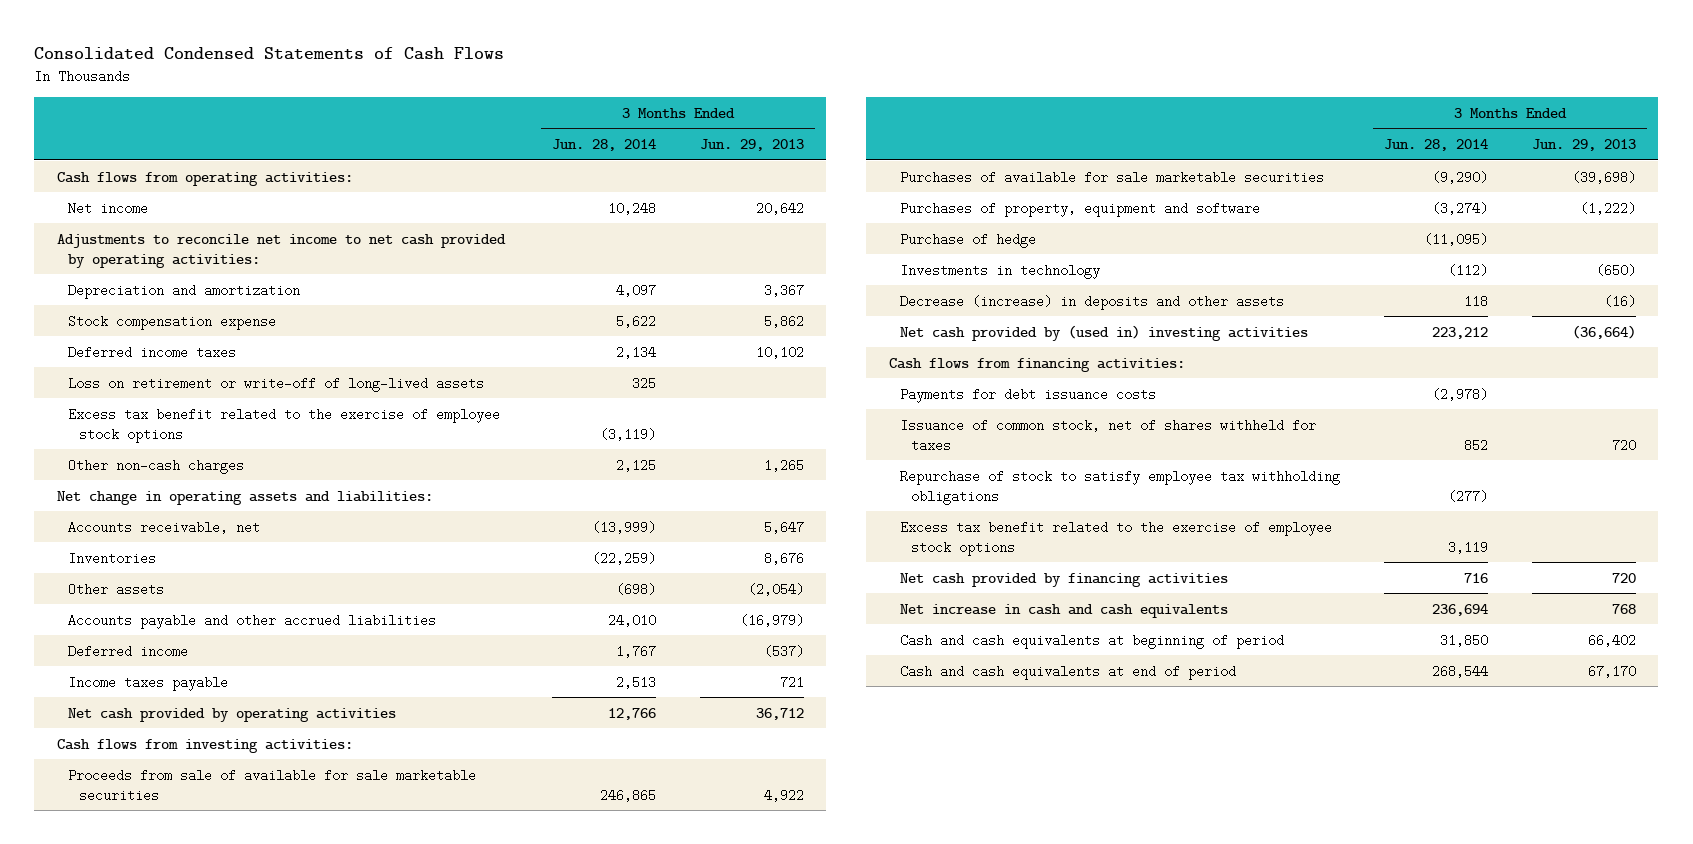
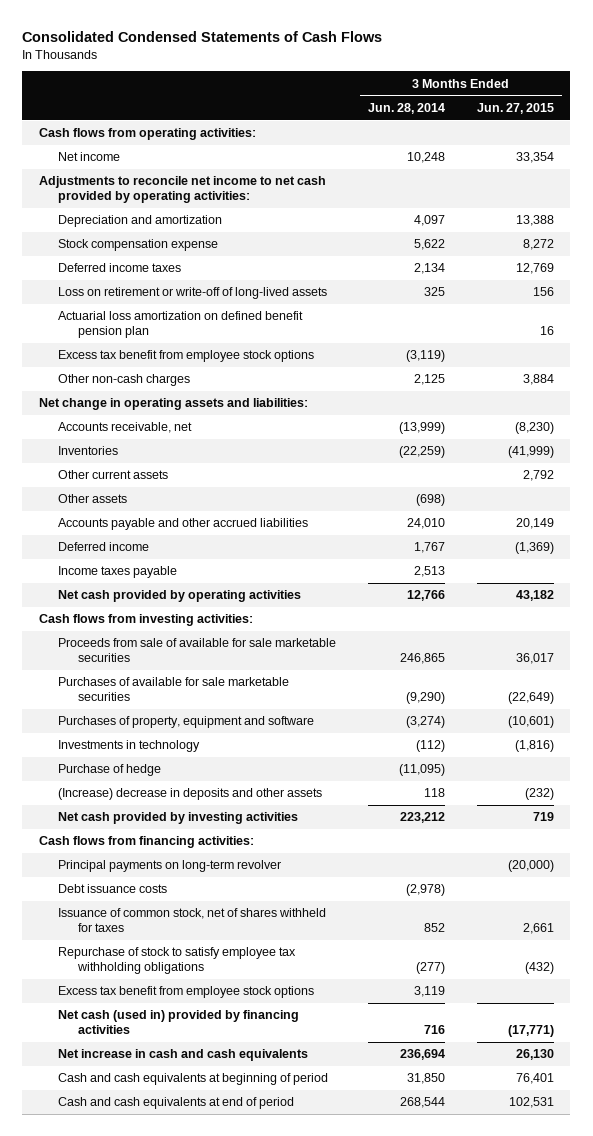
[700,138,805,151] Jun. 29, 2013 -> none
none -> [477,102,555,114] Jun. 27, 2015
none -> [58,311,304,338] Actuarial loss amortization on defined benefit pension plan
[67,407,500,443] Excess tax benefit related to the exercise of employee stock options -> [58,350,315,363] Excess tax benefit from employee stock options
none -> [58,470,169,480] Other current assets
[899,232,1036,248] Purchase of hedge -> [58,764,162,777] Purchase of hedge
[899,294,1284,310] Decrease (increase) in deposits and other assets -> [58,788,323,801] (Increase) decrease in deposits and other assets
[899,324,1308,341] Net cash provided by (used in) investing activities -> [58,812,299,825] Net cash provided by investing activities
none -> [58,860,282,873] Principal payments on long-term revolver
[899,387,1156,403] Payments for debt issuance costs -> [58,884,168,894] Debt issuance costs
[899,520,1332,556] Excess tax benefit related to the exercise of employee stock options -> [58,986,315,999] Excess tax benefit from employee stock options
[899,572,1228,587] Net cash provided by financing activities -> [58,1010,300,1034] Net cash (used in) provided by financing activities

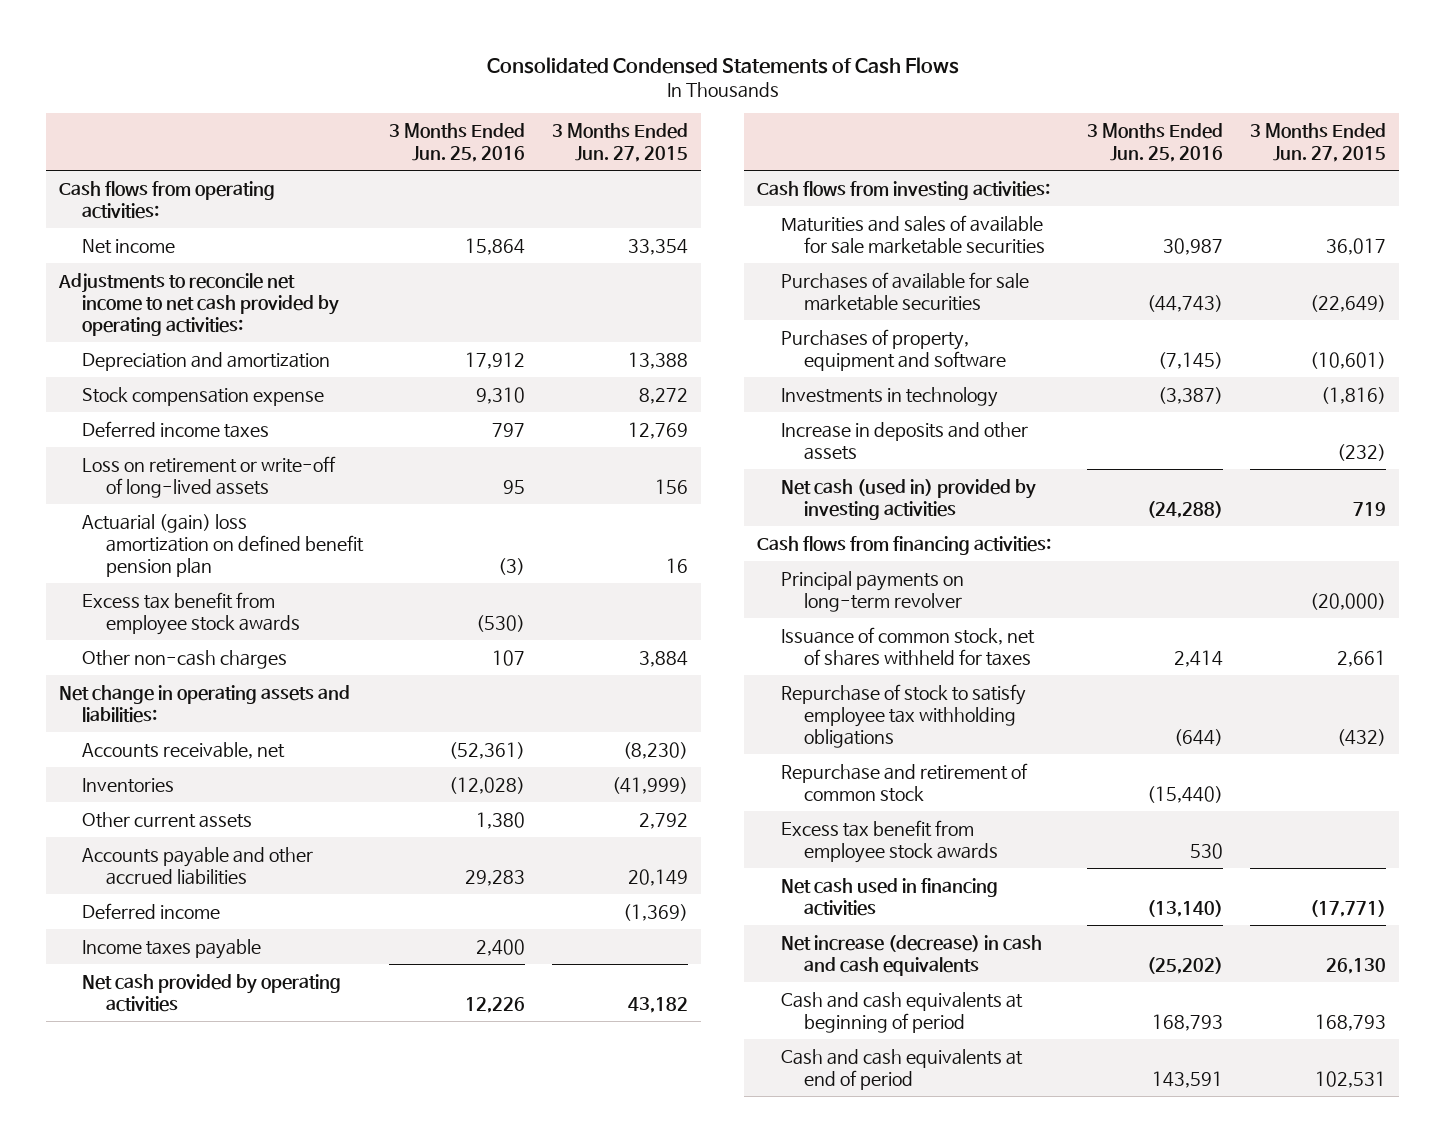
[368,102,446,114] Jun. 28, 2014 -> none
none -> [389,122,526,163] 3 Months Ended Jun. 25, 2016
[58,311,304,338] Actuarial loss amortization on defined benefit pension plan -> [82,513,364,577] Actuarial (gain) loss amortization on defined benefit pension plan
[58,350,315,363] Excess tax benefit from employee stock options -> [82,591,300,635] Excess tax benefit from employee stock awards
[58,494,128,504] Other assets -> none
[58,638,337,662] Proceeds from sale of available for sale marketable securities -> [780,214,1045,254] Maturities and sales of available for sale marketable securities
[58,764,162,777] Purchase of hedge -> none
[58,788,323,801] (Increase) decrease in deposits and other assets -> [780,421,1028,460] Increase in deposits and other assets
[58,812,299,825] Net cash provided by investing activities -> [780,478,1036,520] Net cash (used in) provided by investing activities
[58,884,168,894] Debt issuance costs -> none
none -> [780,762,1028,802] Repurchase and retirement of common stock
[58,986,315,999] Excess tax benefit from employee stock options -> [780,819,998,863] Excess tax benefit from employee stock awards
[58,1010,300,1034] Net cash (used in) provided by financing activities -> [780,877,998,916] Net cash used in financing activities
[58,1049,309,1062] Net increase in cash and cash equivalents -> [780,934,1042,976] Net increase (decrease) in cash and cash equivalents
[516,1073,555,1085] 76,401 -> [1314,1013,1386,1031] 168,793

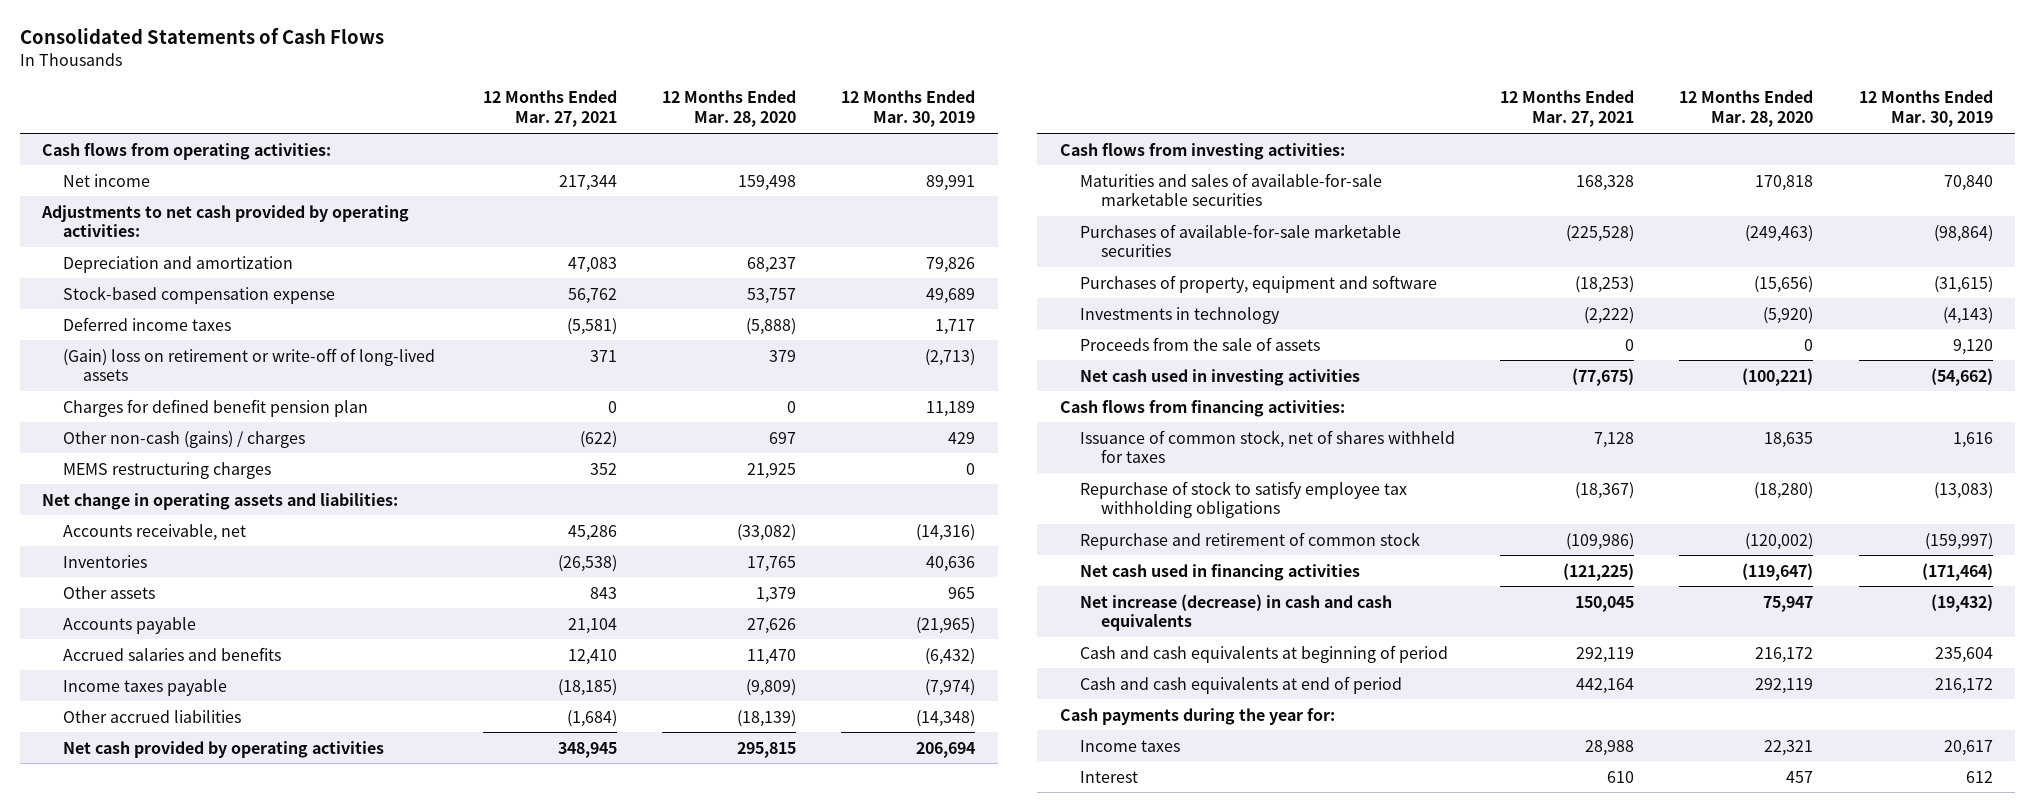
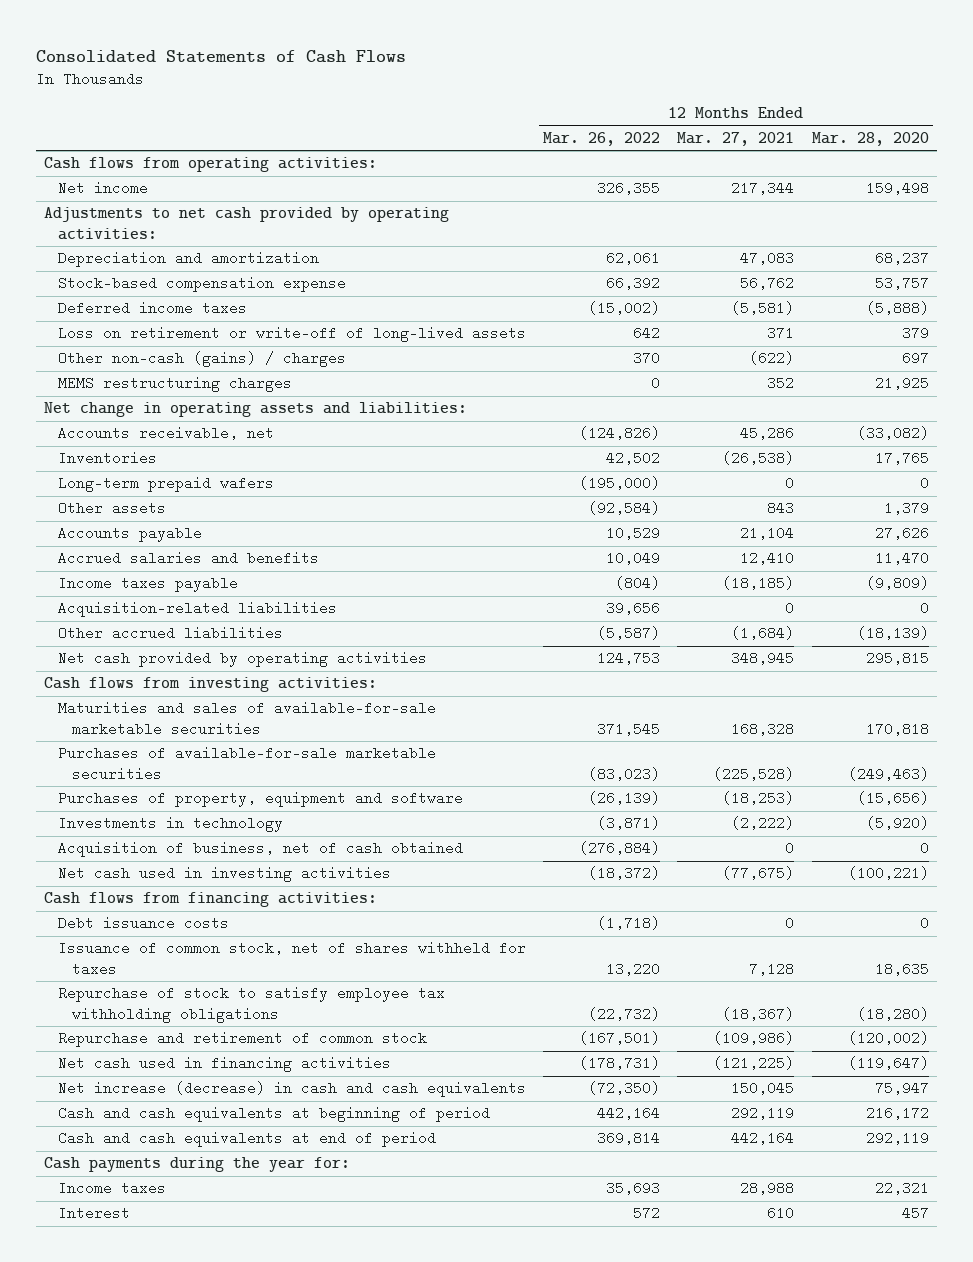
[840,90,975,128] 12 Months Ended Mar. 30, 2019 -> none
none -> [543,131,661,146] Mar. 26, 2022
[62,398,368,417] Charges for defined benefit pension plan -> none
[62,347,435,382] (Gain) loss on retirement or write-off of long-lived assets -> [58,326,527,343] Loss on retirement or write-off of long-lived assets
none -> [58,476,275,493] Long-term prepaid wafers
none -> [58,601,338,618] Acquisition-related liabilities
[1080,336,1321,351] Proceeds from the sale of assets -> none
none -> [58,841,464,858] Acquisition of business, net of cash obtained
none -> [58,916,230,931] Debt issuance costs

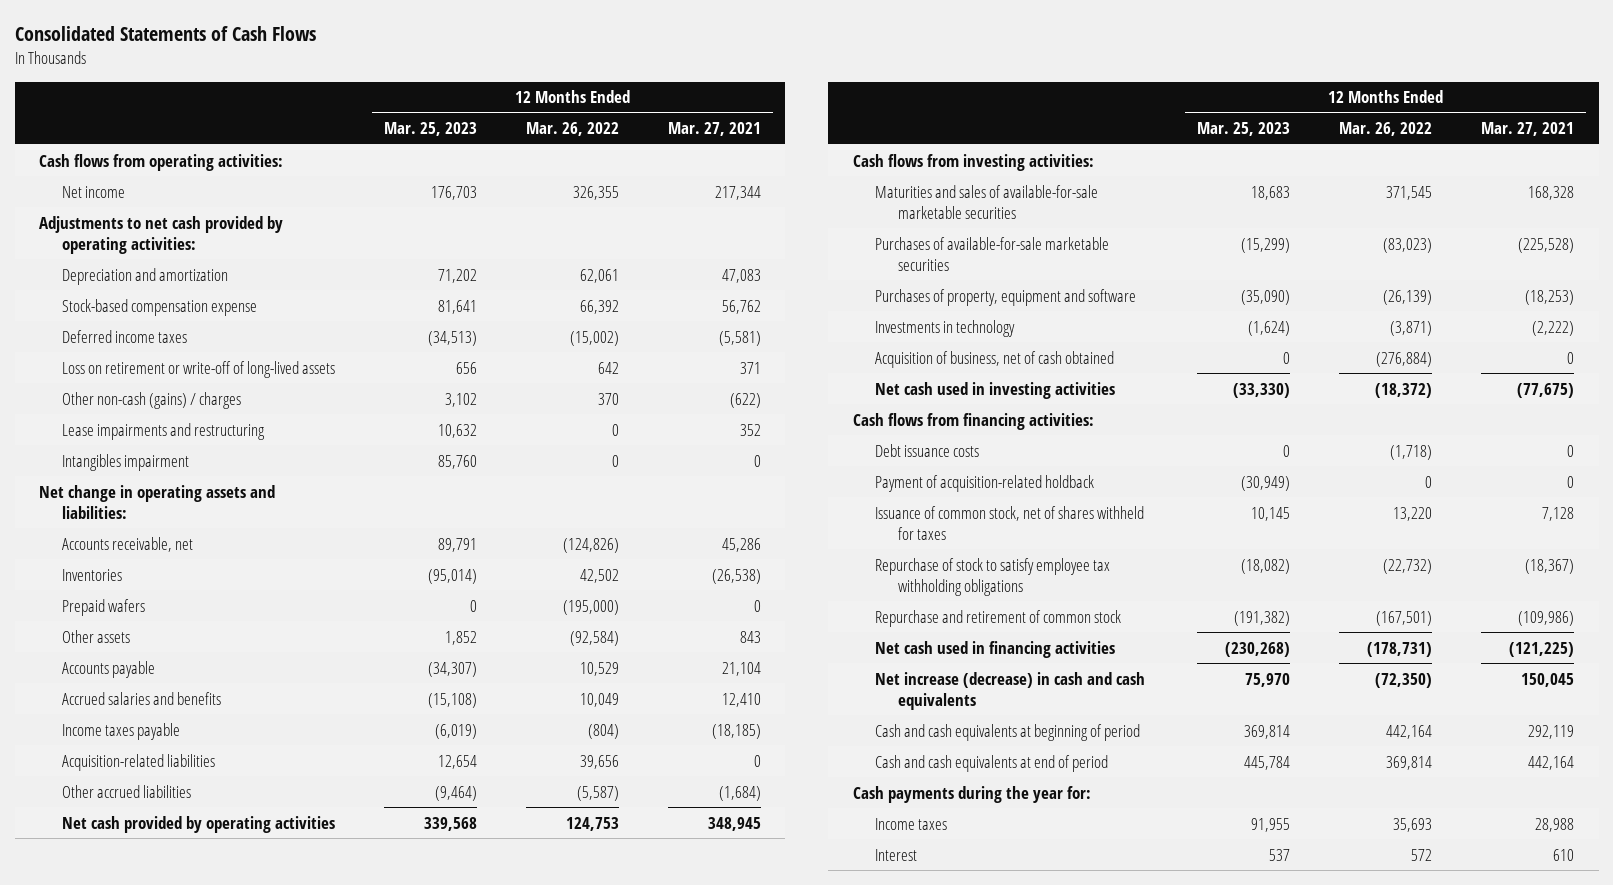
[811,131,929,146] Mar. 28, 2020 -> none
none -> [384,122,478,137] Mar. 25, 2023
[58,376,293,393] MEMS restructuring charges -> [62,422,266,440] Lease impairments and restructuring
none -> [62,453,190,471] Intangibles impairment
[58,476,275,493] Long-term prepaid wafers -> [62,598,146,616] Prepaid wafers
none -> [875,474,1095,492] Payment of acquisition-related holdback

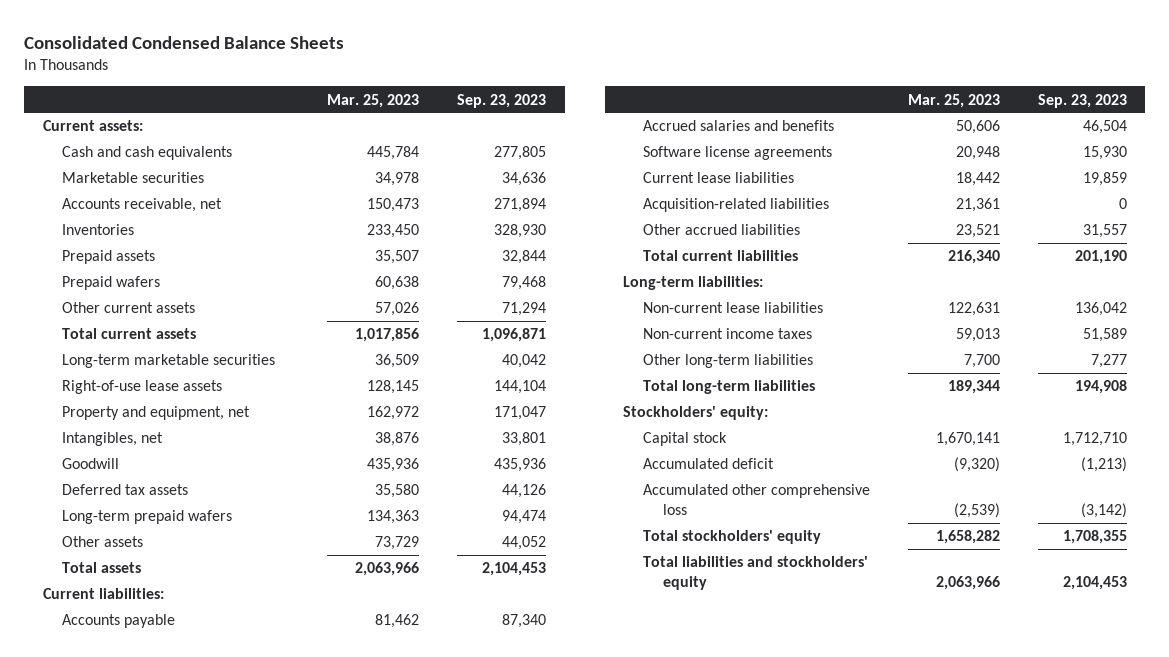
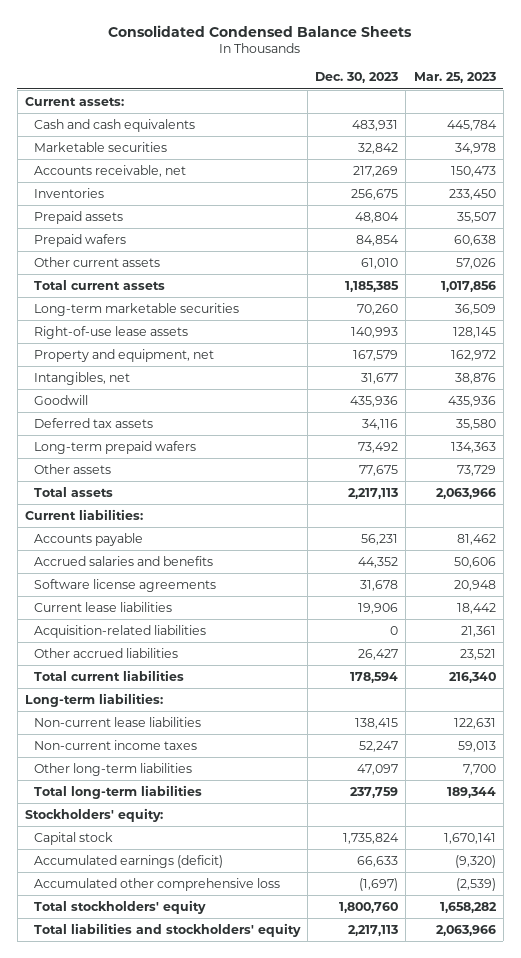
[456,93,546,108] Sep. 23, 2023 -> none
none -> [315,72,399,84] Dec. 30, 2023
[643,458,775,470] Accumulated deficit -> [33,854,223,868] Accumulated earnings (deficit)

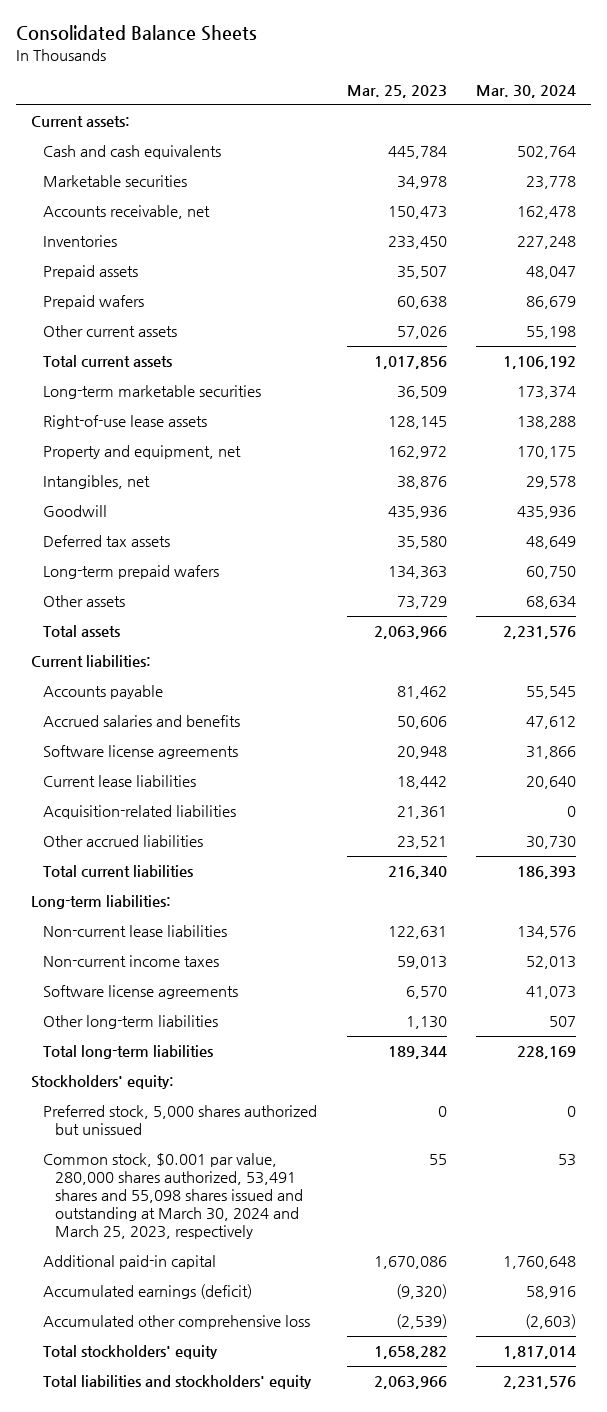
[108,24,413,37] Consolidated Condensed Balance Sheets -> [15,25,257,42] Consolidated Balance Sheets
[315,72,399,84] Dec. 30, 2023 -> none
none -> [476,85,577,99] Mar. 30, 2024
none -> [42,985,238,1000] Software license agreements
[462,763,496,775] 7,700 -> [405,1016,447,1030] 1,130
none -> [42,1105,317,1136] Preferred stock, 5,000 shares authorized but unissued
none -> [42,1153,304,1240] Common stock, $0.001 par value, 280,000 shares authorized, 53,491 shares and 55,098 shares issued and outstanding at March 30, 2024 and March 25, 2023, respectively
[33,831,113,845] Capital stock -> [42,1255,216,1270] Additional paid-in capital
[443,832,496,844] 1,670,141 -> [373,1256,447,1270] 1,670,086

